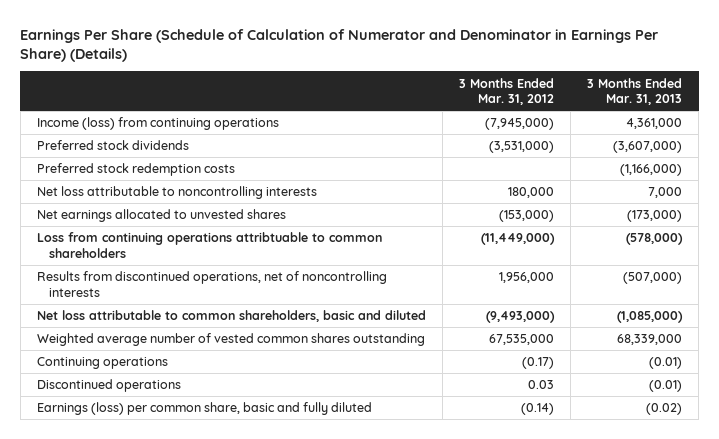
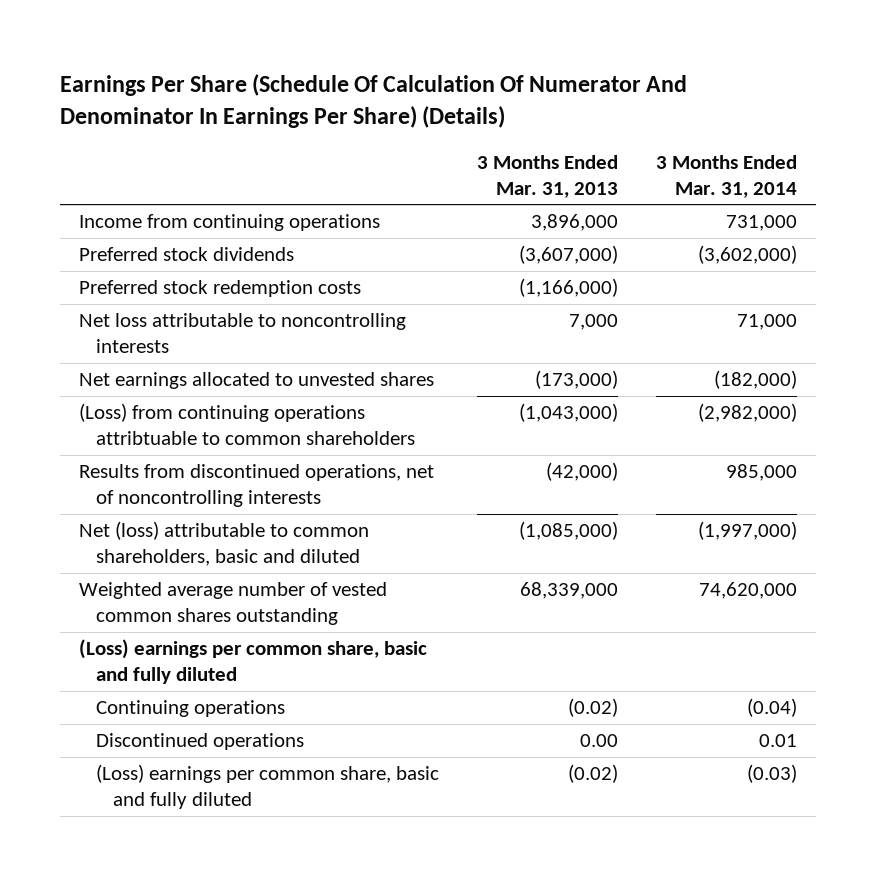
[20,28,659,63] Earnings Per Share (Schedule of Calculation of Numerator and Denominator in Earnings Per Share) (Details) -> [59,73,687,129] Earnings Per Share (Schedule Of Calculation Of Numerator And Denominator In Earnings Per Share) (Details)
[459,77,555,106] 3 Months Ended Mar. 31, 2012 -> none
none -> [655,154,797,198] 3 Months Ended Mar. 31, 2014
[37,117,280,131] Income (loss) from continuing operations -> [78,214,380,232] Income from continuing operations
[626,118,683,130] 4,361,000 -> [530,214,618,232] 3,896,000
[37,232,383,258] Loss from continuing operations attribtuable to common shareholders -> [78,403,415,446] (Loss) from continuing operations attribtuable to common shareholders
[626,233,684,246] (578,000) -> [518,403,618,423] (1,043,000)
[623,272,683,285] (507,000) -> [545,462,618,482] (42,000)
[37,310,427,323] Net loss attributable to common shareholders, basic and diluted -> [78,521,369,567] Net (loss) attributable to common shareholders, basic and diluted
none -> [78,639,427,685] (Loss) earnings per common share, basic and fully diluted
[649,357,683,370] (0.01) -> [567,698,618,718] (0.02)
[649,380,683,393] (0.01) -> [579,734,618,748] 0.00
[37,402,373,416] Earnings (loss) per common share, basic and fully diluted -> [95,764,439,810] (Loss) earnings per common share, basic and fully diluted

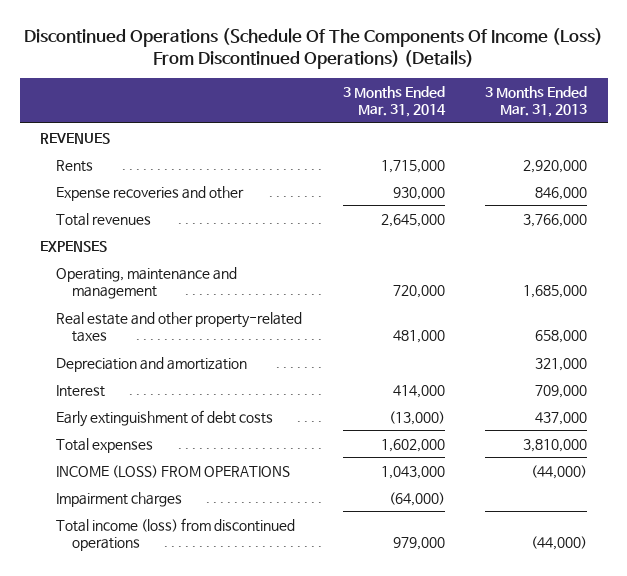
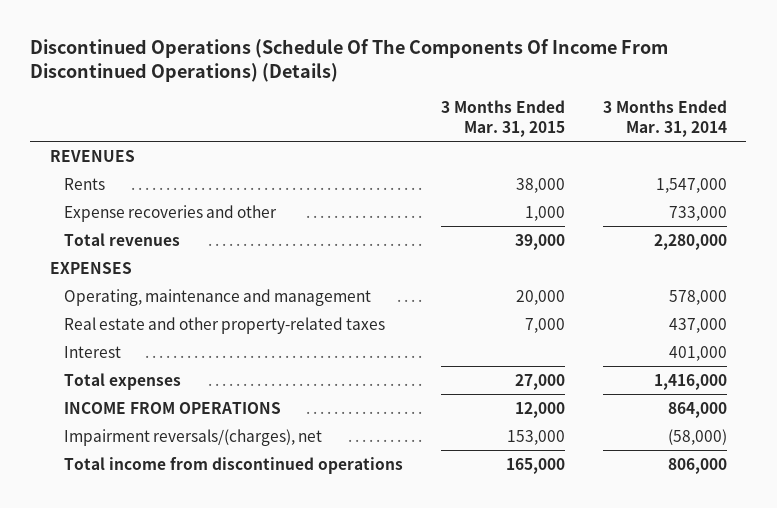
[23,27,603,69] Discontinued Operations (Schedule Of The Components Of Income (Loss) From Discontinued Operations) (Details) -> [30,39,669,83] Discontinued Operations (Schedule Of The Components Of Income From Discontinued Operations) (Details)
[485,85,588,118] 3 Months Ended Mar. 31, 2013 -> none
none -> [440,100,565,137] 3 Months Ended Mar. 31, 2015
[380,159,445,173] 1,715,000 -> [656,177,728,193] 1,547,000
[392,186,445,200] 930,000 -> [669,205,728,221] 733,000
[380,213,445,227] 2,645,000 -> [654,233,728,250] 2,280,000
[56,356,248,372] Depreciation and amortization -> none
[56,409,274,427] Early extinguishment of debt costs -> none
[392,285,445,299] 720,000 -> [669,289,728,305] 578,000
[392,330,445,344] 481,000 -> [669,317,728,333] 437,000
[392,384,445,398] 414,000 -> [669,345,728,361] 401,000
[380,438,445,452] 1,602,000 -> [654,373,728,390] 1,416,000
[56,464,291,478] INCOME (LOSS) FROM OPERATIONS -> [63,401,281,414] INCOME FROM OPERATIONS
[380,465,445,479] 1,043,000 -> [668,401,728,418] 864,000
[56,491,183,507] Impairment charges -> [63,428,322,446] Impairment reversals/(charges), net
[388,491,445,506] (64,000) -> [668,428,728,445] (58,000)
[56,517,296,552] Total income (loss) from discontinued operations -> [63,456,403,474] Total income from discontinued operations
[392,537,445,551] 979,000 -> [668,457,728,474] 806,000

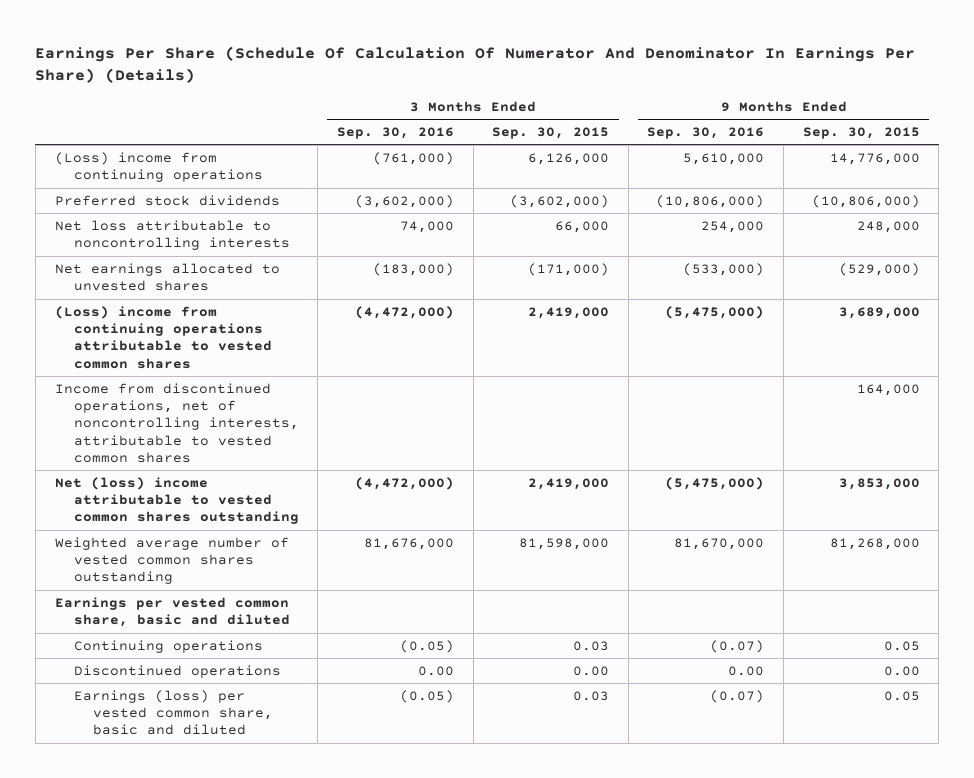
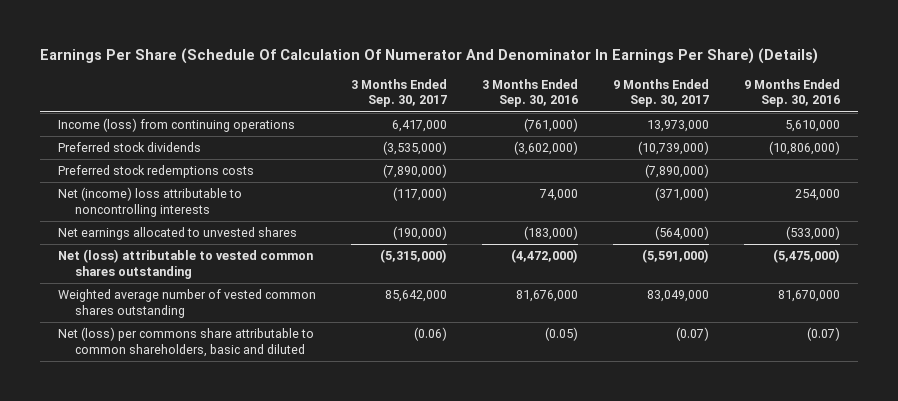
[492,127,610,140] Sep. 30, 2015 -> none
[802,127,920,140] Sep. 30, 2015 -> none
none -> [350,78,447,108] 3 Months Ended Sep. 30, 2017
none -> [612,78,709,108] 9 Months Ended Sep. 30, 2017
[54,151,263,183] (Loss) income from continuing operations -> [57,118,295,133] Income (loss) from continuing operations
none -> [57,165,254,179] Preferred stock redemptions costs
[54,219,290,251] Net loss attributable to noncontrolling interests -> [57,187,242,217] Net (income) loss attributable to noncontrolling interests
[54,305,272,369] (Loss) income from continuing operations attributable to vested common shares -> none
[54,382,299,464] Income from discontinued operations, net of noncontrolling interests, attributable to vested common shares -> none
[54,476,299,525] Net (loss) income attributable to vested common shares outstanding -> [57,249,313,279] Net (loss) attributable to vested common shares outstanding
[54,596,290,628] Earnings per vested common share, basic and diluted -> none
[73,639,263,653] Continuing operations -> none
[73,664,281,678] Discontinued operations -> none
[73,689,273,736] Earnings (loss) per vested common share, basic and diluted -> [57,327,314,357] Net (loss) per commons share attributable to common shareholders, basic and diluted

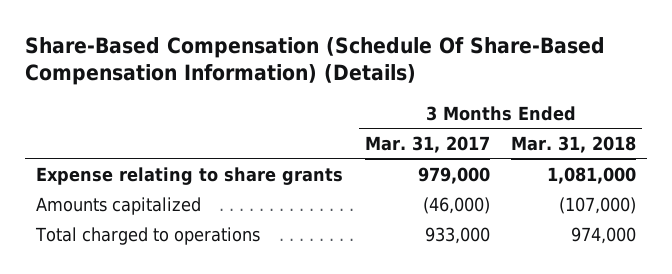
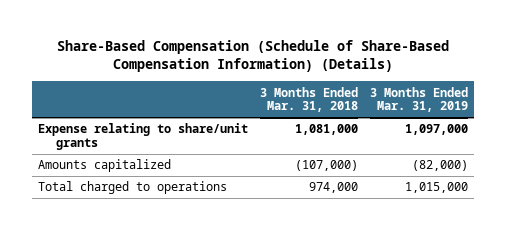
[25,36,606,86] Share-Based Compensation (Schedule Of Share-Based Compensation Information) (Details) -> [57,39,450,73] Share-Based Compensation (Schedule of Share-Based Compensation Information) (Details)
[364,135,490,153] Mar. 31, 2017 -> none
none -> [370,86,469,113] 3 Months Ended Mar. 31, 2019
[35,166,343,185] Expense relating to share grants -> [38,123,249,151] Expense relating to share/unit grants

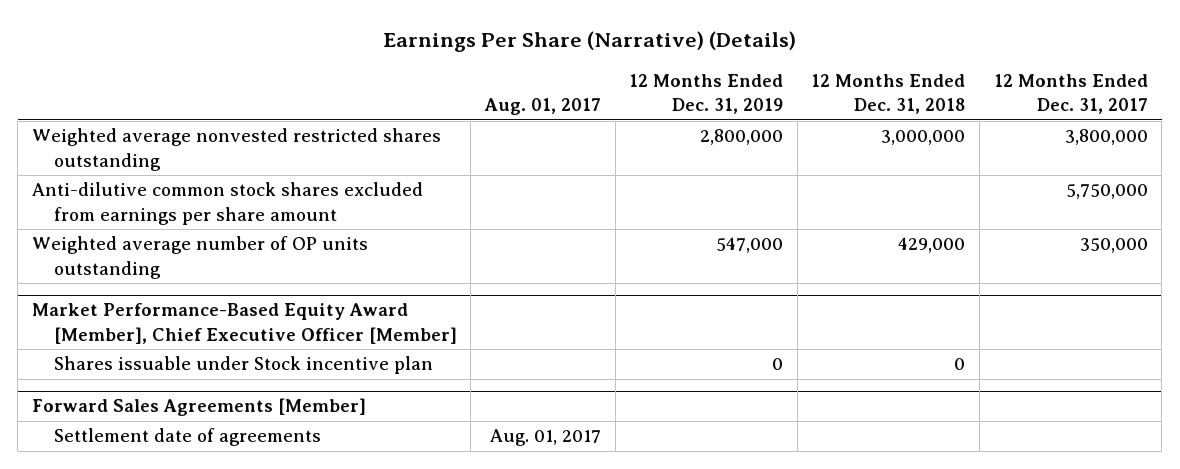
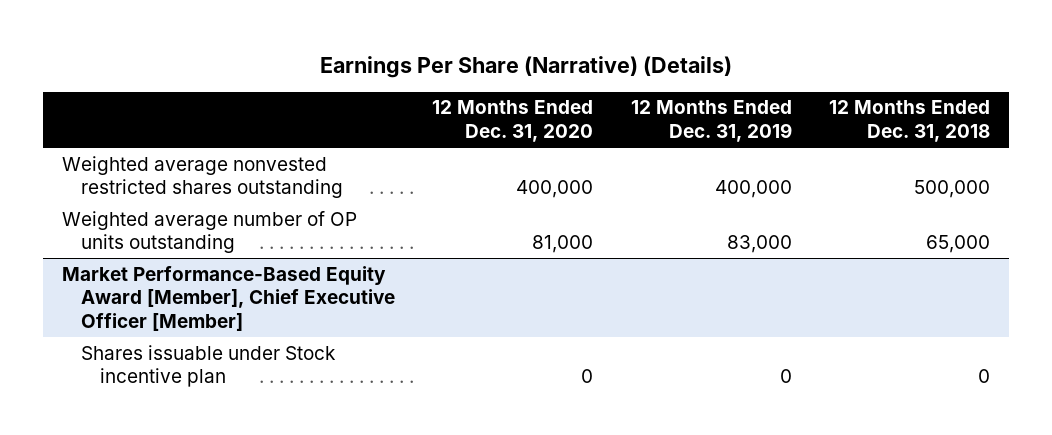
[484,98,602,116] Aug. 01, 2017 -> none
[993,73,1148,115] 12 Months Ended Dec. 31, 2017 -> none
none -> [432,100,594,143] 12 Months Ended Dec. 31, 2020
[32,182,424,225] Anti-dilutive common stock shares excluded from earnings per share amount -> none
[700,129,784,146] 2,800,000 -> [714,180,792,199] 400,000
[881,130,966,146] 3,000,000 -> [914,180,991,199] 500,000
[716,237,784,254] 547,000 -> [726,235,792,254] 83,000
[898,237,966,254] 429,000 -> [926,235,991,254] 65,000
[32,398,367,417] Forward Sales Agreements [Member] -> none
[53,428,321,447] Settlement date of agreements -> none

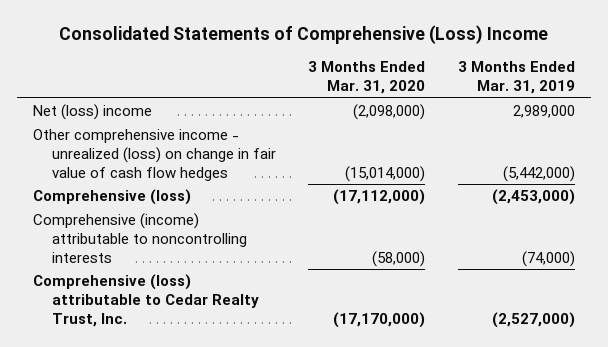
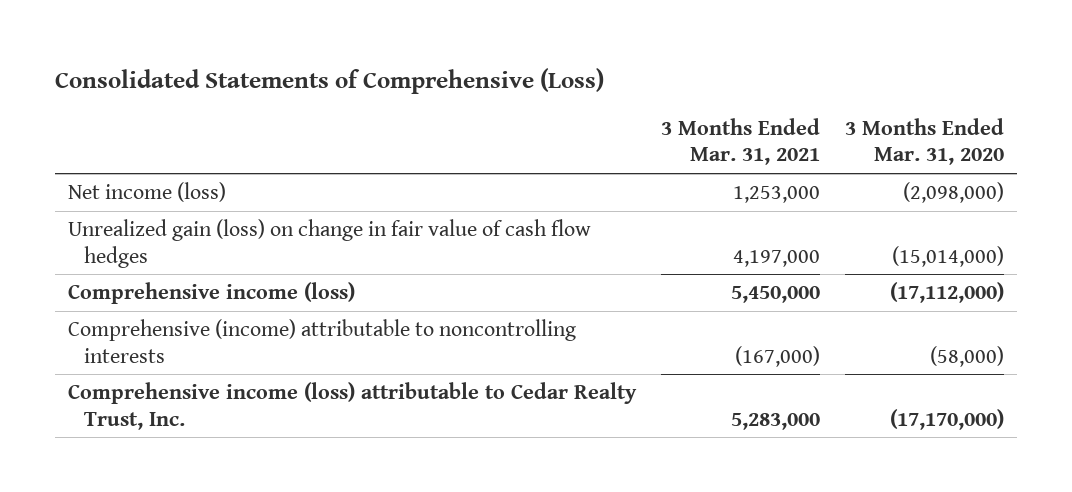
[58,25,548,45] Consolidated Statements of Comprehensive (Loss) Income -> [55,68,605,95] Consolidated Statements of Comprehensive (Loss)
[457,61,575,95] 3 Months Ended Mar. 31, 2019 -> none
none -> [660,117,820,166] 3 Months Ended Mar. 31, 2021
[33,104,153,121] Net (loss) income -> [67,182,226,203] Net income (loss)
[33,129,276,181] Other comprehensive income - unrealized (loss) on change in fair value of cash flow hedges -> [67,219,591,268] Unrealized gain (loss) on change in fair value of cash flow hedges
[33,189,192,206] Comprehensive (loss) -> [67,282,355,305] Comprehensive income (loss)
[33,274,259,327] Comprehensive (loss) attributable to Cedar Realty Trust, Inc. -> [67,382,637,430] Comprehensive income (loss) attributable to Cedar Realty Trust, Inc.

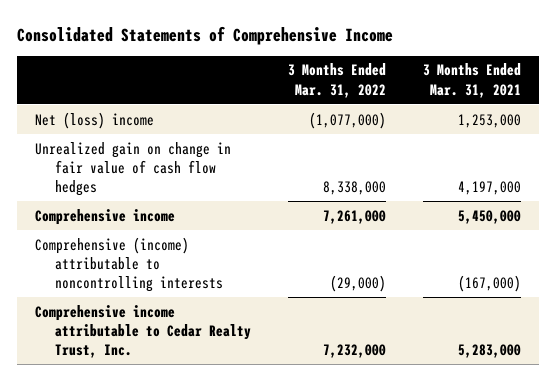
[55,68,605,95] Consolidated Statements of Comprehensive (Loss) -> [16,25,393,45] Consolidated Statements of Comprehensive Income
[844,117,1004,166] 3 Months Ended Mar. 31, 2020 -> none
none -> [287,63,386,98] 3 Months Ended Mar. 31, 2022
[67,182,226,203] Net income (loss) -> [35,111,155,129] Net (loss) income
[67,219,591,268] Unrealized gain (loss) on change in fair value of cash flow hedges -> [35,141,232,197] Unrealized gain on change in fair value of cash flow hedges
[67,282,355,305] Comprehensive income (loss) -> [35,208,176,225] Comprehensive income
[67,382,637,430] Comprehensive income (loss) attributable to Cedar Realty Trust, Inc. -> [35,304,251,359] Comprehensive income attributable to Cedar Realty Trust, Inc.

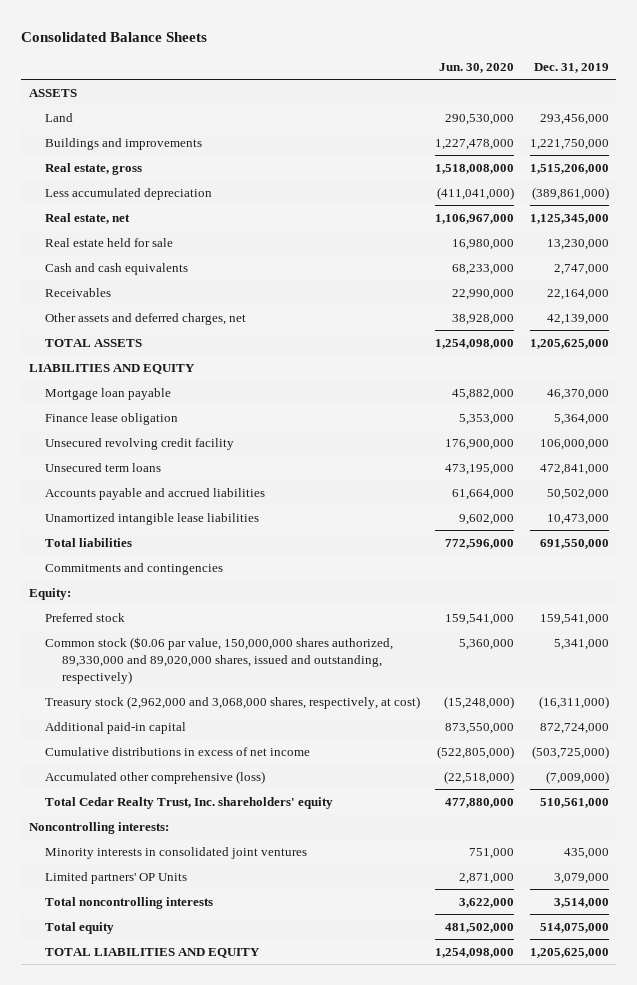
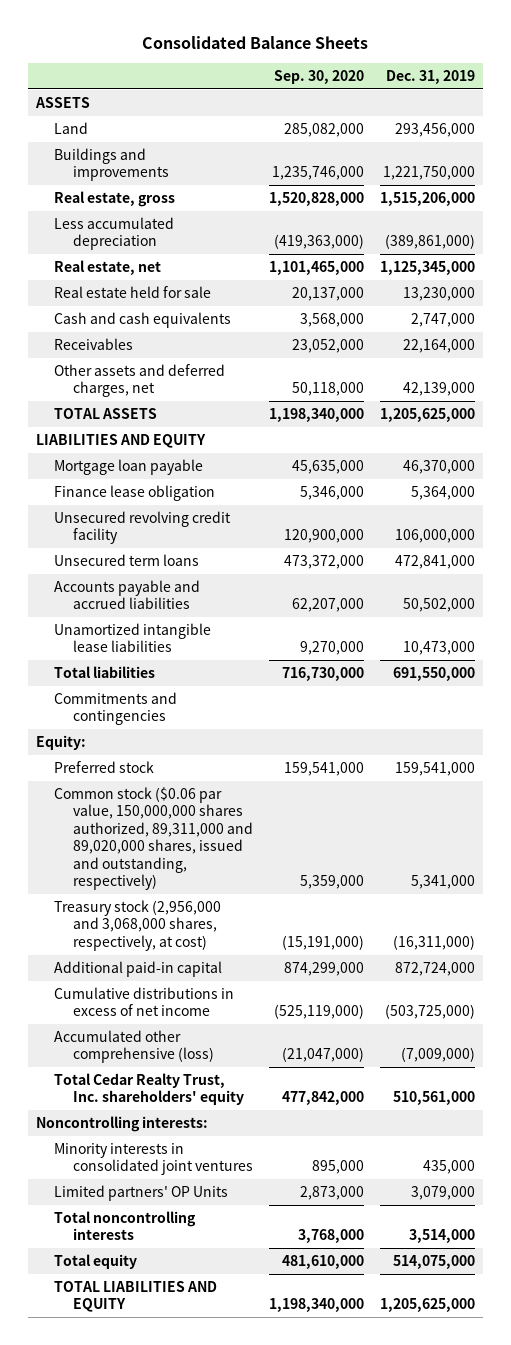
[439,63,515,74] Jun. 30, 2020 -> none
none -> [274,69,365,84] Sep. 30, 2020
[45,636,394,684] Common stock ($0.06 par value, 150,000,000 shares authorized, 89,330,000 and 89,020,000 shares, issued and outstanding, respectively) -> [54,786,253,891] Common stock ($0.06 par value, 150,000,000 shares authorized, 89,311,000 and 89,020,000 shares, issued and outstanding, respectively)
[45,695,421,709] Treasury stock (2,962,000 and 3,068,000 shares, respectively, at cost) -> [54,899,222,951] Treasury stock (2,956,000 and 3,068,000 shares, respectively, at cost)

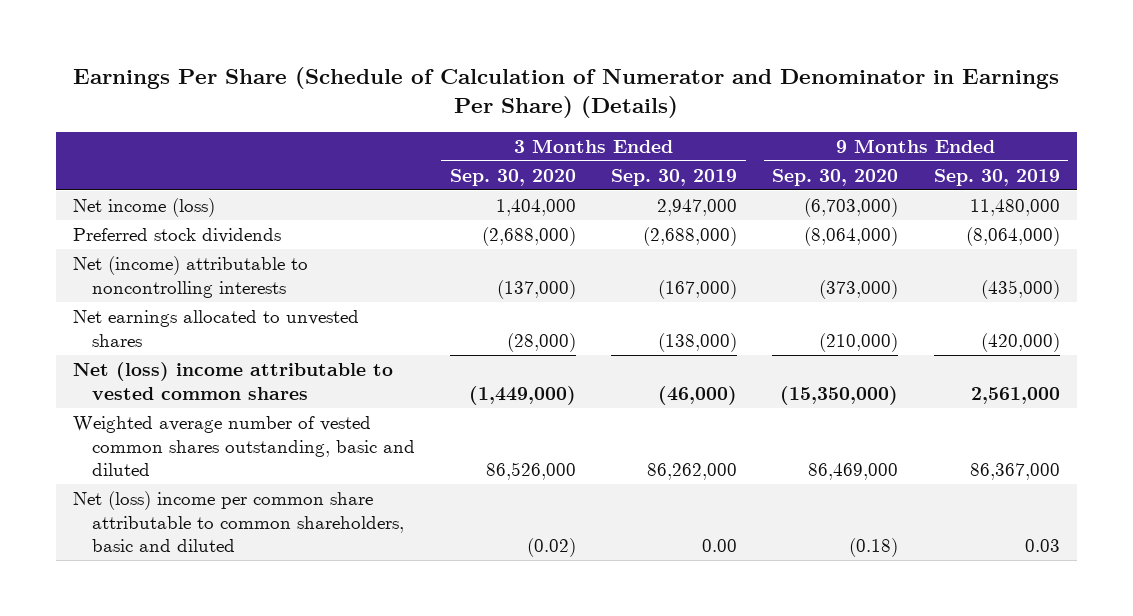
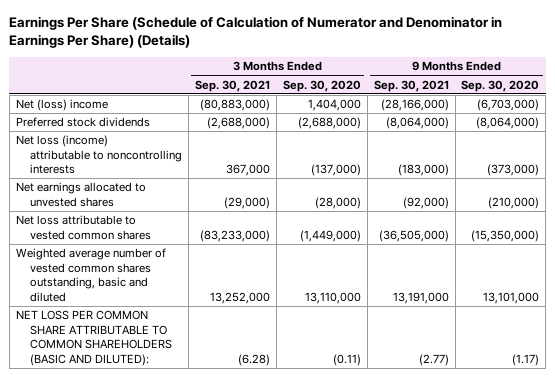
[611,168,738,186] Sep. 30, 2019 -> none
[933,168,1060,186] Sep. 30, 2019 -> none
none -> [194,79,270,92] Sep. 30, 2021
none -> [373,79,449,92] Sep. 30, 2021
[73,197,216,217] Net income (loss) -> [15,99,108,112] Net (loss) income
[73,255,309,298] Net (income) attributable to noncontrolling interests -> [15,135,182,175] Net loss (income) attributable to noncontrolling interests
[73,361,394,400] Net (loss) income attributable to vested common shares -> [15,215,151,240] Net loss attributable to vested common shares
[486,462,577,481] 86,526,000 -> [304,292,361,305] 13,110,000
[808,463,899,481] 86,469,000 -> [483,292,540,305] 13,101,000
[73,490,404,553] Net (loss) income per common share attributable to common shareholders, basic and diluted -> [15,310,172,367] NET LOSS PER COMMON SHARE ATTRIBUTABLE TO COMMON SHAREHOLDERS (BASIC AND DILUTED):
[527,538,577,558] (0.02) -> [332,354,361,367] (0.11)
[849,538,899,558] (0.18) -> [512,354,540,367] (1.17)

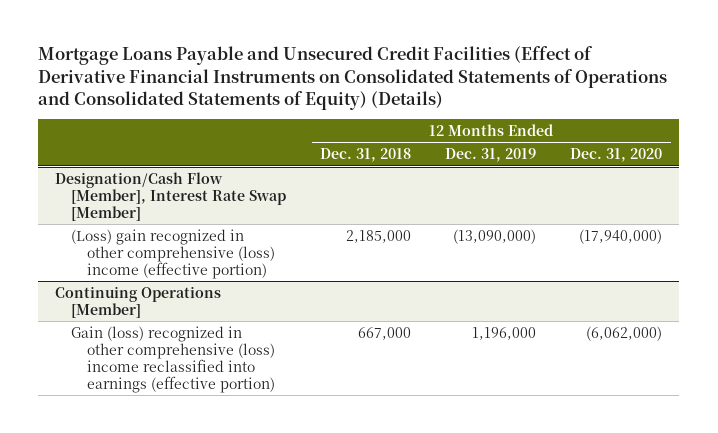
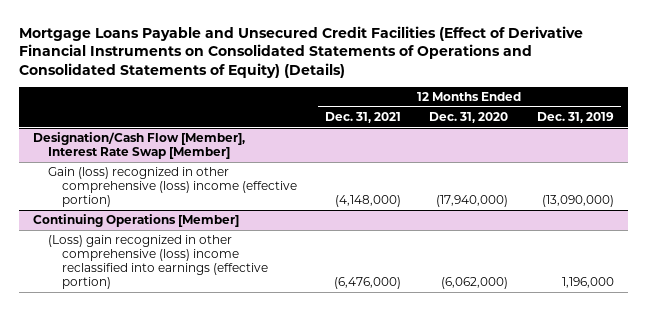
[320,148,412,163] Dec. 31, 2018 -> none
none -> [325,111,402,123] Dec. 31, 2021
[71,228,276,279] (Loss) gain recognized in other comprehensive (loss) income (effective portion) -> [47,167,298,208] Gain (loss) recognized in other comprehensive (loss) income (effective portion)
[71,325,276,393] Gain (loss) recognized in other comprehensive (loss) income reclassified into earnings (effective portion) -> [47,235,269,290] (Loss) gain recognized in other comprehensive (loss) income reclassified into earnings (effective portion)

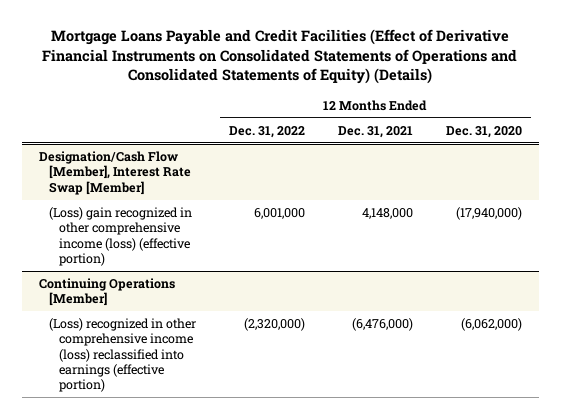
[18,25,583,78] Mortgage Loans Payable and Unsecured Credit Facilities (Effect of Derivative Financial Instruments on Consolidated Statements of Operations and Consolidated Statements of Equity) (Details) -> [42,29,518,85] Mortgage Loans Payable and Credit Facilities (Effect of Derivative Financial Instruments on Consolidated Statements of Operations and Consolidated Statements of Equity) (Details)
[536,111,614,123] Dec. 31, 2019 -> none
none -> [228,125,305,138] Dec. 31, 2022
[47,167,298,208] Gain (loss) recognized in other comprehensive (loss) income (effective portion) -> [48,206,192,267] (Loss) gain recognized in other comprehensive income (loss) (effective portion)
[335,195,402,208] (4,148,000) -> [361,207,413,219] 4,148,000
[47,235,269,290] (Loss) gain recognized in other comprehensive (loss) income reclassified into earnings (effective portion) -> [48,317,196,393] (Loss) recognized in other comprehensive income (loss) reclassified into earnings (effective portion)

